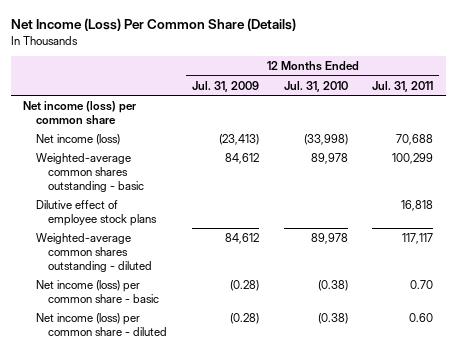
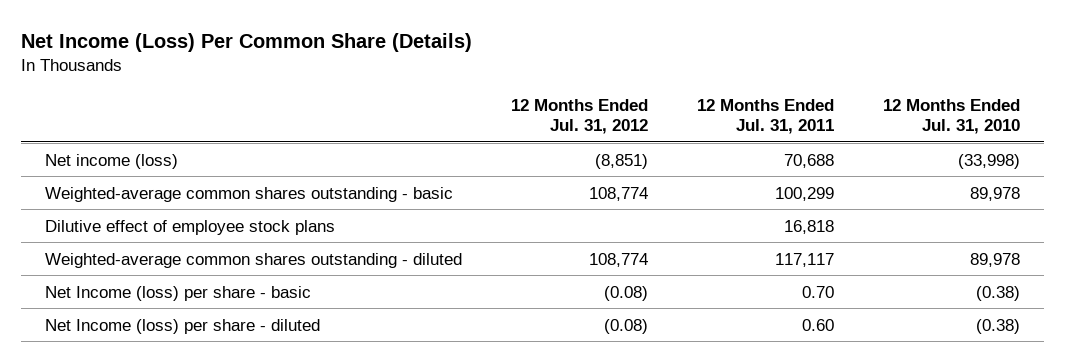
[191,80,259,92] Jul. 31, 2009 -> none
none -> [511,98,649,135] 12 Months Ended Jul. 31, 2012
[23,100,137,125] Net income (loss) per common share -> none
[35,279,160,303] Net income (loss) per common share - basic -> [45,285,312,301] Net Income (loss) per share - basic
[35,312,168,336] Net income (loss) per common share - diluted -> [45,318,321,334] Net Income (loss) per share - diluted

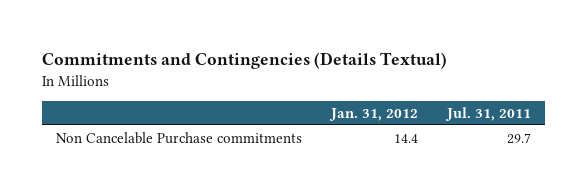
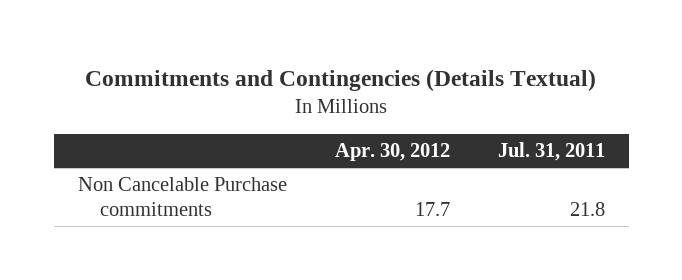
[328,107,418,121] Jan. 31, 2012 -> none
none -> [334,143,450,162] Apr. 30, 2012
[506,132,531,144] 29.7 -> [569,201,605,216] 21.8

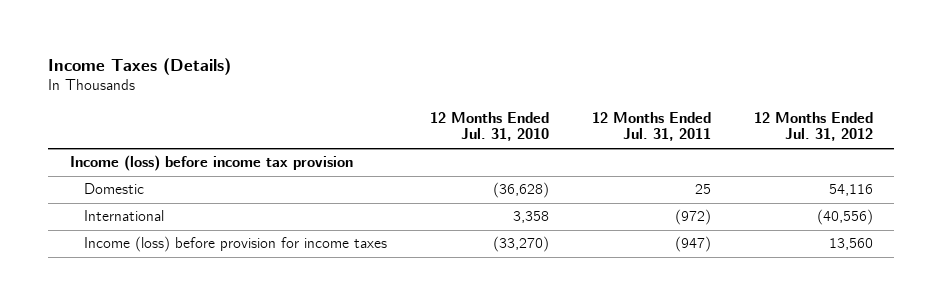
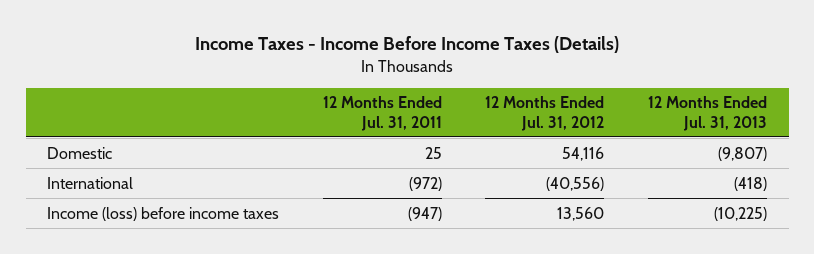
[48,57,232,75] Income Taxes (Details) -> [195,36,620,54] Income Taxes - Income Before Income Taxes (Details)
[429,111,549,142] 12 Months Ended Jul. 31, 2010 -> none
none -> [648,96,768,131] 12 Months Ended Jul. 31, 2013
[69,155,353,172] Income (loss) before income tax provision -> none
[83,236,387,253] Income (loss) before provision for income taxes -> [47,206,280,221] Income (loss) before income taxes

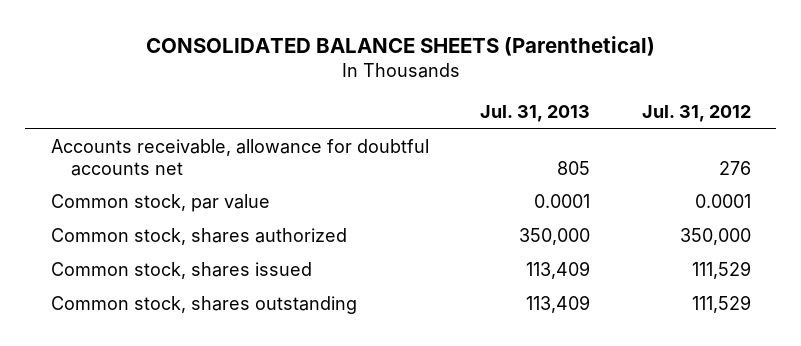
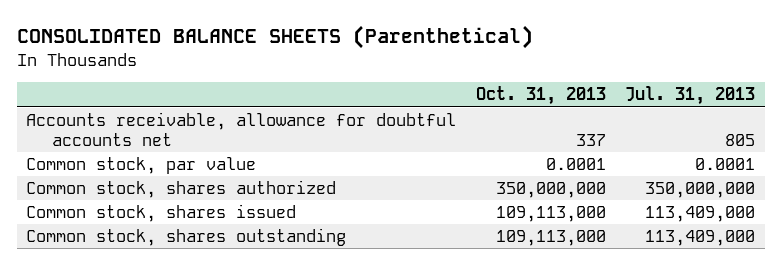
[641,105,751,123] Jul. 31, 2012 -> none
none -> [475,86,606,106] Oct. 31, 2013
[519,228,591,246] 350,000 -> [645,181,756,198] 350,000,000
[526,261,591,280] 113,409 -> [645,205,756,222] 113,409,000
[526,295,591,314] 113,409 -> [645,229,756,246] 113,409,000

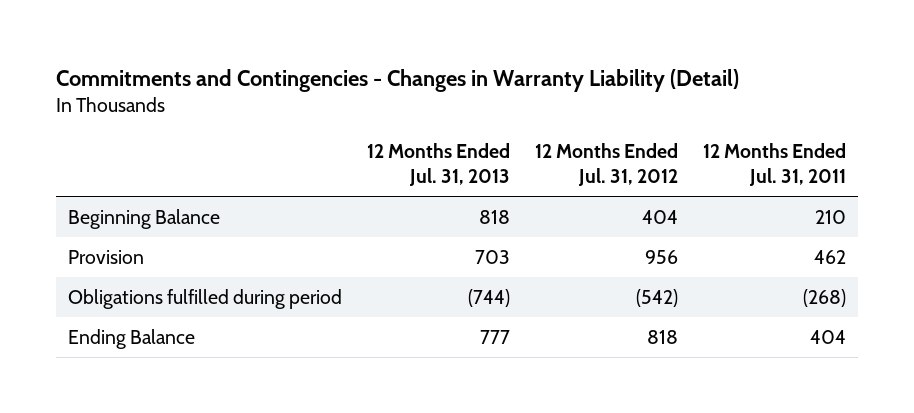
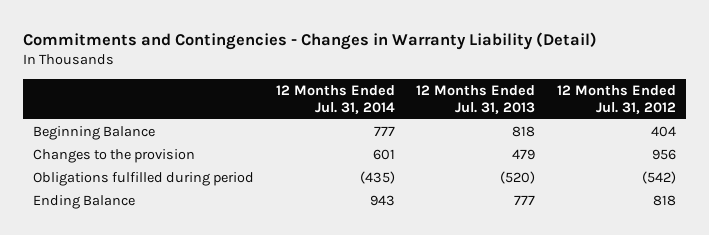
[702,143,846,186] 12 Months Ended Jul. 31, 2011 -> none
none -> [275,84,395,114] 12 Months Ended Jul. 31, 2014
[68,249,145,264] Provision -> [33,149,196,164] Changes to the provision
[475,249,511,264] 703 -> [512,149,536,161] 479
[468,288,511,307] (744) -> [500,171,536,185] (520)

